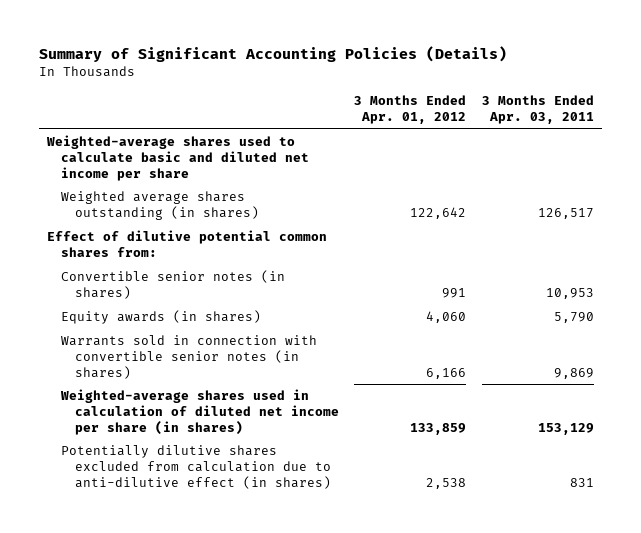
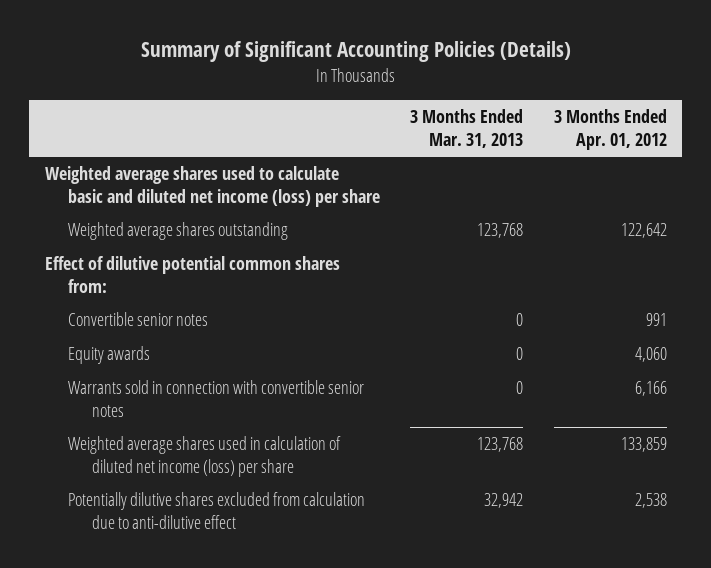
[481,95,594,125] 3 Months Ended Apr. 03, 2011 -> none
none -> [410,108,524,148] 3 Months Ended Mar. 31, 2013
[45,135,309,182] Weighted-average shares used to calculate basic and diluted net income per share -> [44,166,381,208] Weighted average shares used to calculate basic and diluted net income (loss) per share
[60,191,259,221] Weighted average shares outstanding (in shares) -> [68,222,289,241] Weighted average shares outstanding
[60,270,285,300] Convertible senior notes (in shares) -> [68,312,209,327] Convertible senior notes
[60,310,261,325] Equity awards (in shares) -> [68,346,151,365] Equity awards
[60,335,317,380] Warrants sold in connection with convertible senior notes (in shares) -> [68,380,365,418] Warrants sold in connection with convertible senior notes
[59,389,339,436] Weighted-average shares used in calculation of diluted net income per share (in shares) -> [68,436,342,478] Weighted average shares used in calculation of diluted net income (loss) per share
[60,445,331,490] Potentially dilutive shares excluded from calculation due to anti-dilutive effect (in shares) -> [68,492,366,530] Potentially dilutive shares excluded from calculation due to anti-dilutive effect

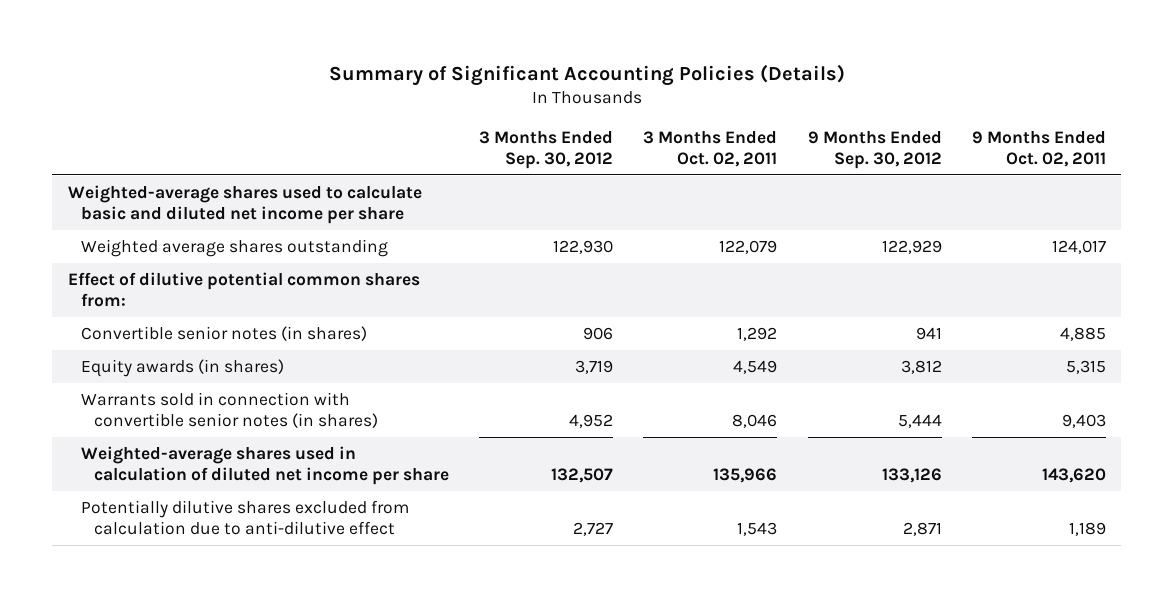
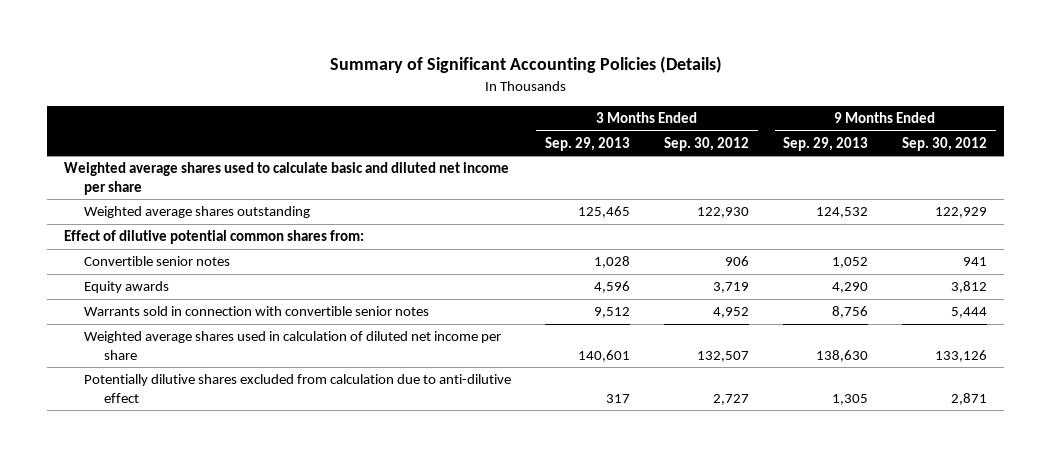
[643,130,778,167] 3 Months Ended Oct. 02, 2011 -> none
[971,130,1106,167] 9 Months Ended Oct. 02, 2011 -> none
none -> [544,136,630,151] Sep. 29, 2013
none -> [783,136,869,151] Sep. 29, 2013
[67,184,422,225] Weighted-average shares used to calculate basic and diluted net income per share -> [63,162,509,195] Weighted average shares used to calculate basic and diluted net income per share
[80,325,367,341] Convertible senior notes (in shares) -> [83,256,230,267] Convertible senior notes
[80,358,284,377] Equity awards (in shares) -> [83,281,169,294] Equity awards
[80,391,378,429] Warrants sold in connection with convertible senior notes (in shares) -> [83,306,429,317] Warrants sold in connection with convertible senior notes
[80,445,449,486] Weighted-average shares used in calculation of diluted net income per share -> [83,331,501,360] Weighted average shares used in calculation of diluted net income per share

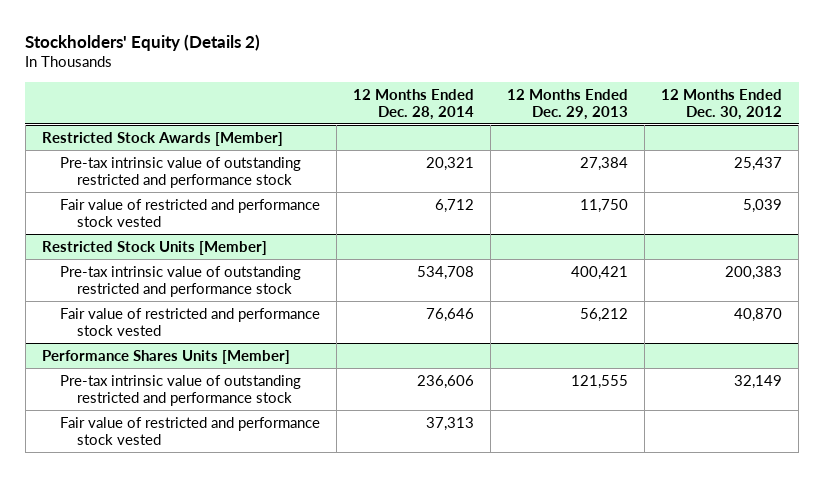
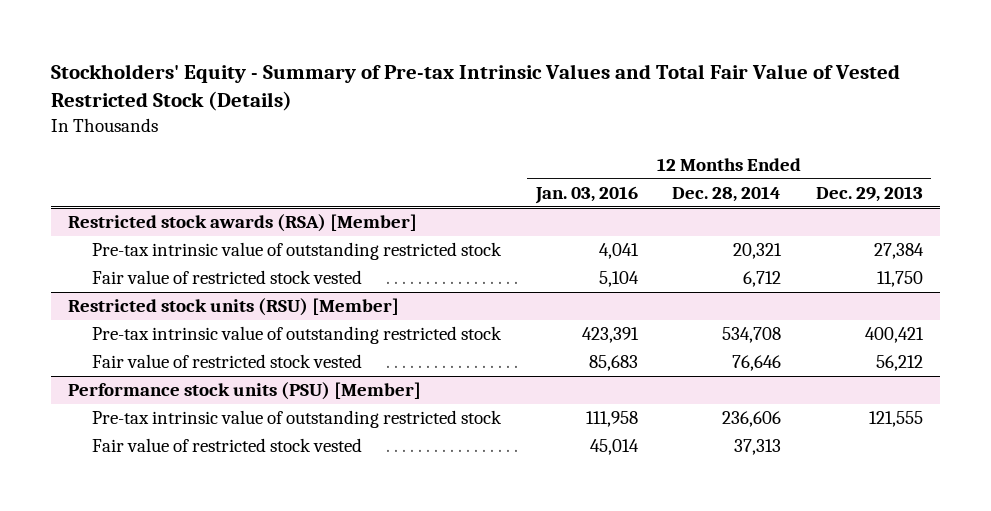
[25,33,261,51] Stockholders' Equity (Details 2) -> [50,64,900,112] Stockholders' Equity - Summary of Pre-tax Intrinsic Values and Total Fair Value of Vested Restricted Stock (Details)
[661,88,783,120] 12 Months Ended Dec. 30, 2012 -> none
none -> [534,185,638,204] Jan. 03, 2016
[41,131,283,146] Restricted Stock Awards [Member] -> [67,214,417,233] Restricted stock awards (RSA) [Member]
[59,156,301,188] Pre-tax intrinsic value of outstanding restricted and performance stock -> [92,242,503,261] Pre-tax intrinsic value of outstanding restricted stock
[59,198,320,227] Fair value of restricted and performance stock vested -> [92,270,363,285] Fair value of restricted stock vested
[41,240,267,255] Restricted Stock Units [Member] -> [67,298,399,317] Restricted stock units (RSU) [Member]
[59,265,301,297] Pre-tax intrinsic value of outstanding restricted and performance stock -> [92,326,503,345] Pre-tax intrinsic value of outstanding restricted stock
[59,307,320,336] Fair value of restricted and performance stock vested -> [92,354,363,369] Fair value of restricted stock vested
[41,349,290,364] Performance Shares Units [Member] -> [67,382,421,401] Performance stock units (PSU) [Member]
[59,374,301,406] Pre-tax intrinsic value of outstanding restricted and performance stock -> [92,410,503,429] Pre-tax intrinsic value of outstanding restricted stock
[59,416,320,445] Fair value of restricted and performance stock vested -> [92,438,363,453] Fair value of restricted stock vested

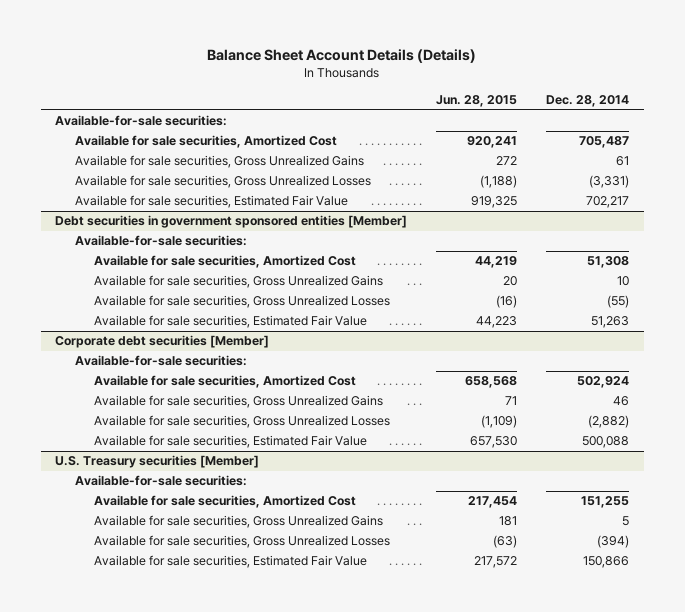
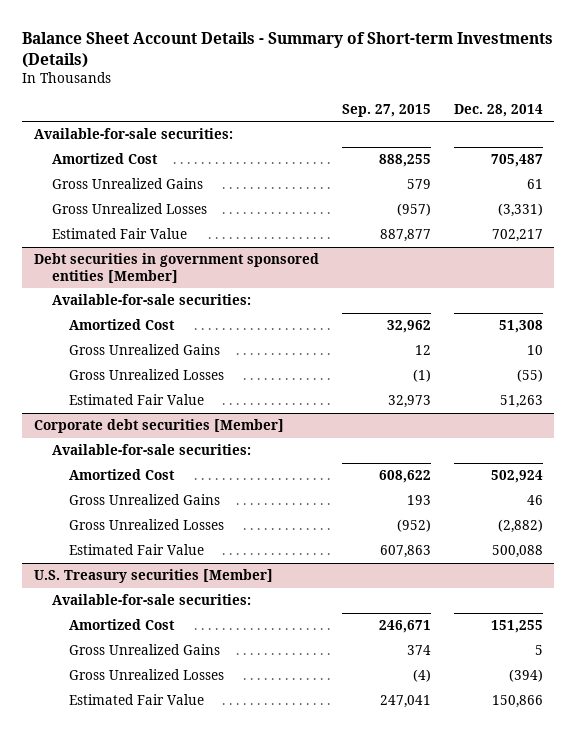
[207,49,477,64] Balance Sheet Account Details (Details) -> [22,31,554,68] Balance Sheet Account Details - Summary of Short-term Investments (Details)
[436,95,518,108] Jun. 28, 2015 -> none
none -> [341,103,431,117] Sep. 27, 2015
[74,135,337,149] Available for sale securities, Amortized Cost -> [51,153,158,165] Amortized Cost
[74,155,364,169] Available for sale securities, Gross Unrealized Gains -> [51,178,203,190] Gross Unrealized Gains
[74,175,371,189] Available for sale securities, Gross Unrealized Losses -> [51,203,207,215] Gross Unrealized Losses
[74,195,348,209] Available for sale securities, Estimated Fair Value -> [51,228,187,240] Estimated Fair Value
[94,255,357,269] Available for sale securities, Amortized Cost -> [69,319,176,331] Amortized Cost
[94,275,384,289] Available for sale securities, Gross Unrealized Gains -> [69,344,221,356] Gross Unrealized Gains
[94,295,391,309] Available for sale securities, Gross Unrealized Losses -> [69,369,225,381] Gross Unrealized Losses
[94,315,368,329] Available for sale securities, Estimated Fair Value -> [69,394,205,406] Estimated Fair Value
[94,375,357,389] Available for sale securities, Amortized Cost -> [69,469,176,481] Amortized Cost
[94,395,384,409] Available for sale securities, Gross Unrealized Gains -> [69,494,221,506] Gross Unrealized Gains
[94,415,391,429] Available for sale securities, Gross Unrealized Losses -> [69,519,225,531] Gross Unrealized Losses
[94,435,368,449] Available for sale securities, Estimated Fair Value -> [69,544,205,556] Estimated Fair Value
[94,495,357,509] Available for sale securities, Amortized Cost -> [69,619,176,631] Amortized Cost
[94,515,384,529] Available for sale securities, Gross Unrealized Gains -> [69,644,221,656] Gross Unrealized Gains
[94,535,391,549] Available for sale securities, Gross Unrealized Losses -> [69,669,225,681] Gross Unrealized Losses
[94,555,368,569] Available for sale securities, Estimated Fair Value -> [69,694,205,706] Estimated Fair Value

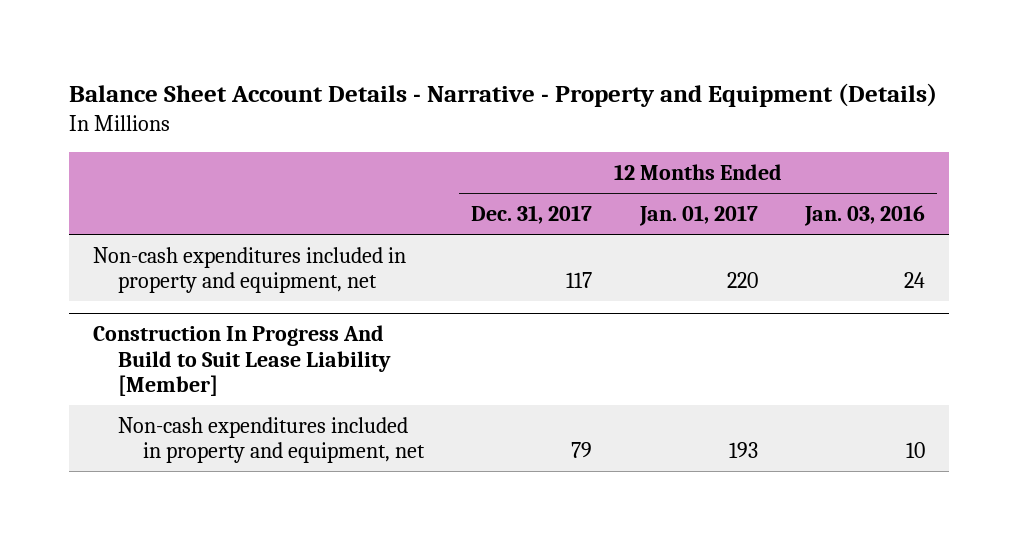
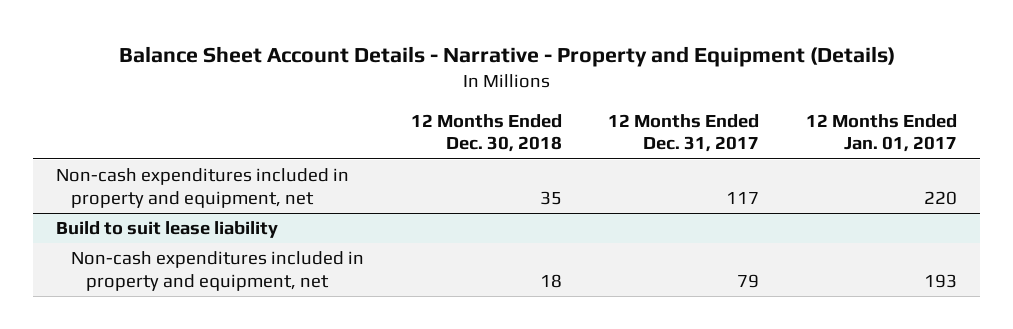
[803,204,925,226] Jan. 03, 2016 -> none
none -> [410,113,562,153] 12 Months Ended Dec. 30, 2018
[92,325,391,396] Construction In Progress And Build to Suit Lease Liability [Member] -> [56,221,279,239] Build to suit lease liability

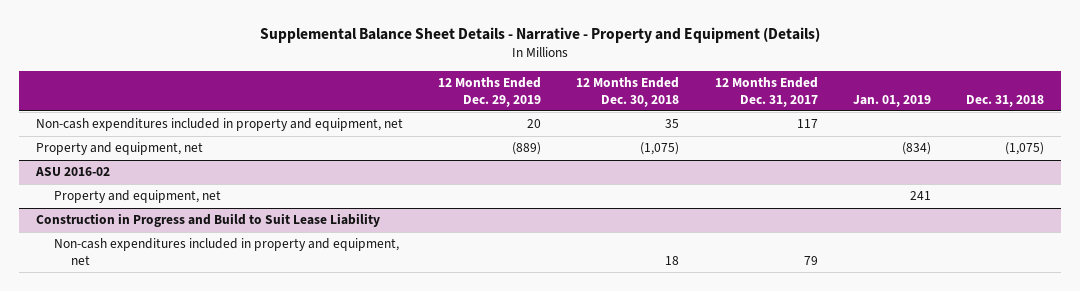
[118,45,895,67] Balance Sheet Account Details - Narrative - Property and Equipment (Details) -> [259,27,820,44] Supplemental Balance Sheet Details - Narrative - Property and Equipment (Details)
[805,113,957,153] 12 Months Ended Jan. 01, 2017 -> none
none -> [438,76,542,107] 12 Months Ended Dec. 29, 2019
none -> [852,94,931,107] Jan. 01, 2019
none -> [965,94,1044,107] Dec. 31, 2018
none -> [36,142,204,156] Property and equipment, net
none -> [35,167,111,177] ASU 2016-02
none -> [53,190,221,204] Property and equipment, net
[56,221,279,239] Build to suit lease liability -> [36,213,381,228] Construction in Progress and Build to Suit Lease Liability

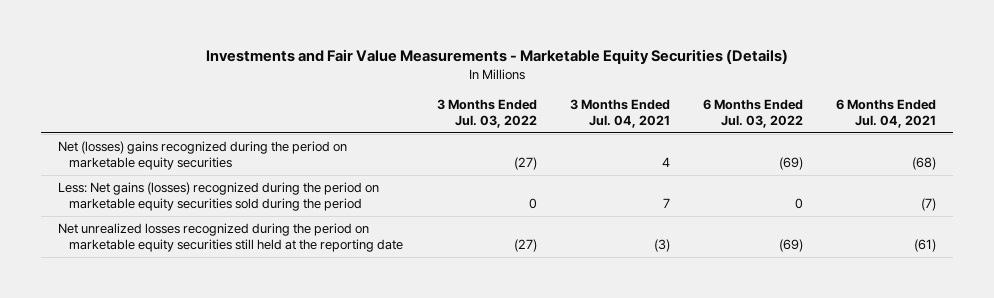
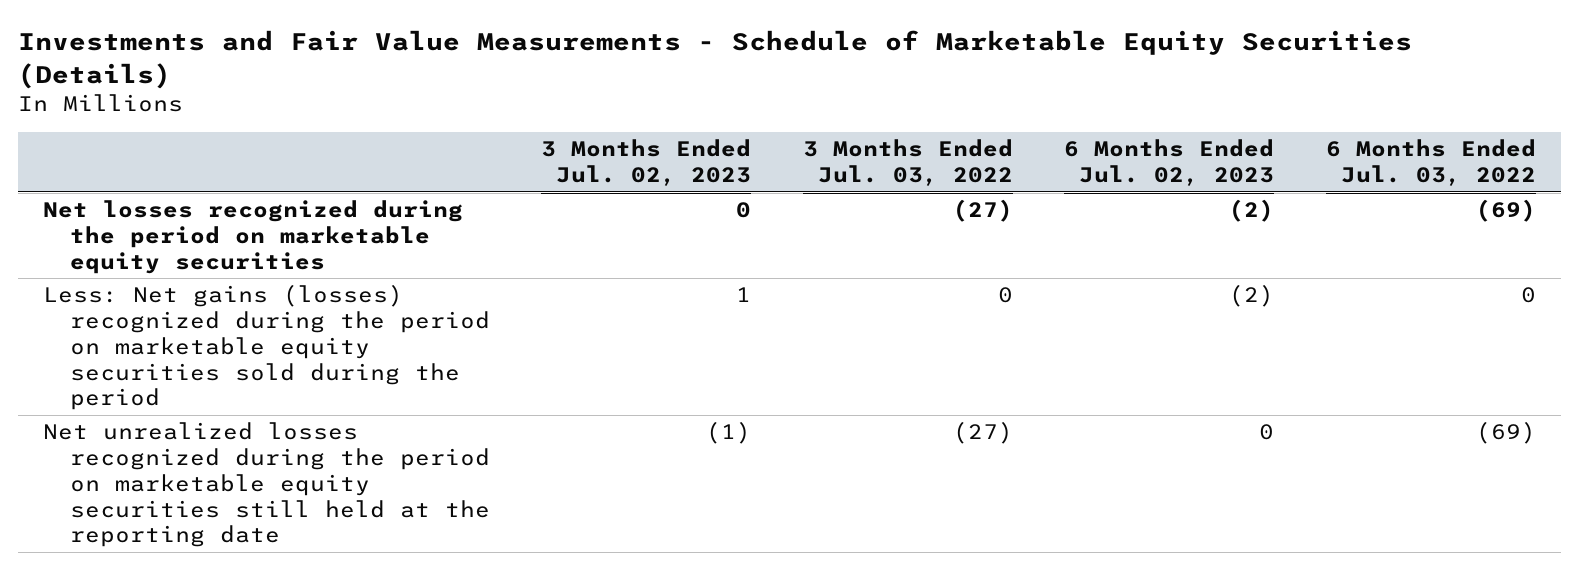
[206,49,789,65] Investments and Fair Value Measurements - Marketable Equity Securities (Details) -> [17,30,1412,89] Investments and Fair Value Measurements - Schedule of Marketable Equity Securities (Details)
[569,98,670,128] 3 Months Ended Jul. 04, 2021 -> none
[836,98,937,128] 6 Months Ended Jul. 04, 2021 -> none
none -> [541,139,752,186] 3 Months Ended Jul. 02, 2023
none -> [1064,139,1275,186] 6 Months Ended Jul. 02, 2023
[57,141,347,171] Net (losses) gains recognized during the period on marketable equity securities -> [43,200,464,274] Net losses recognized during the period on marketable equity securities

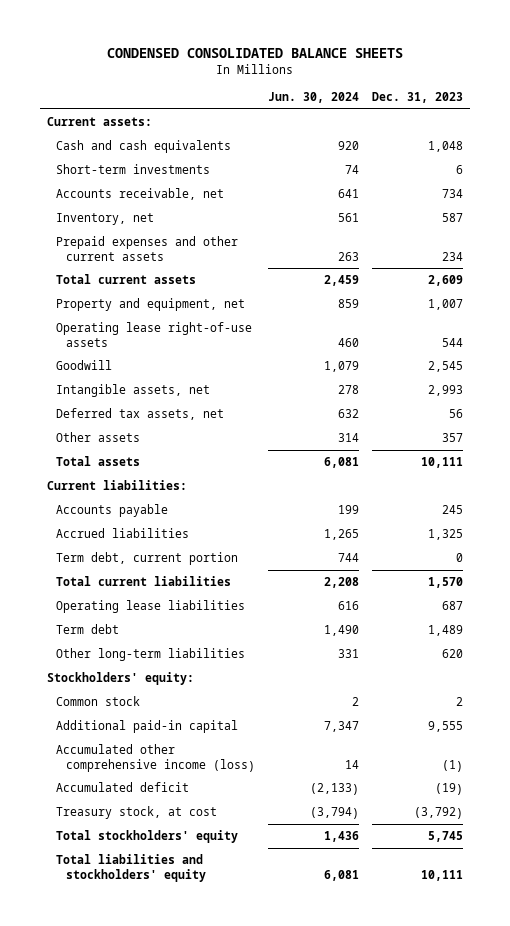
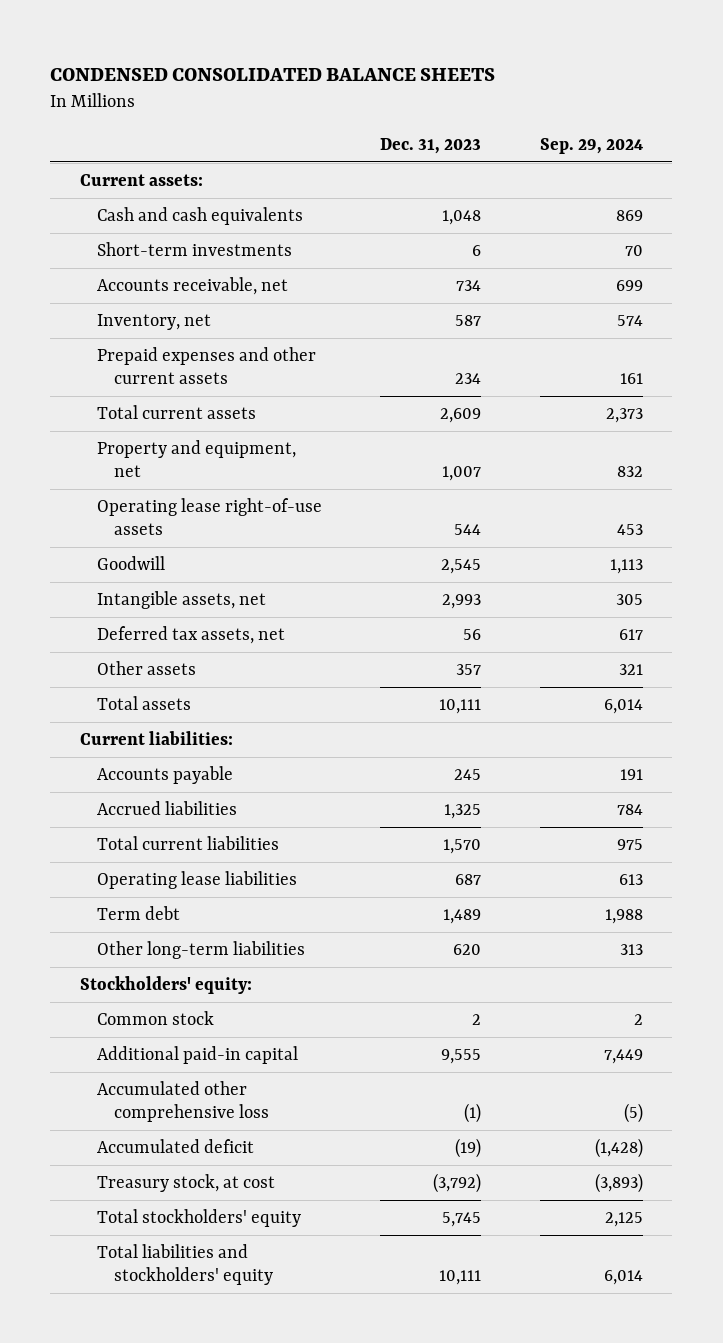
[268,92,360,104] Jun. 30, 2024 -> none
none -> [539,137,643,154] Sep. 29, 2024
[56,551,239,565] Term debt, current portion -> none
[56,743,256,772] Accumulated other comprehensive income (loss) -> [96,1080,269,1123] Accumulated other comprehensive loss

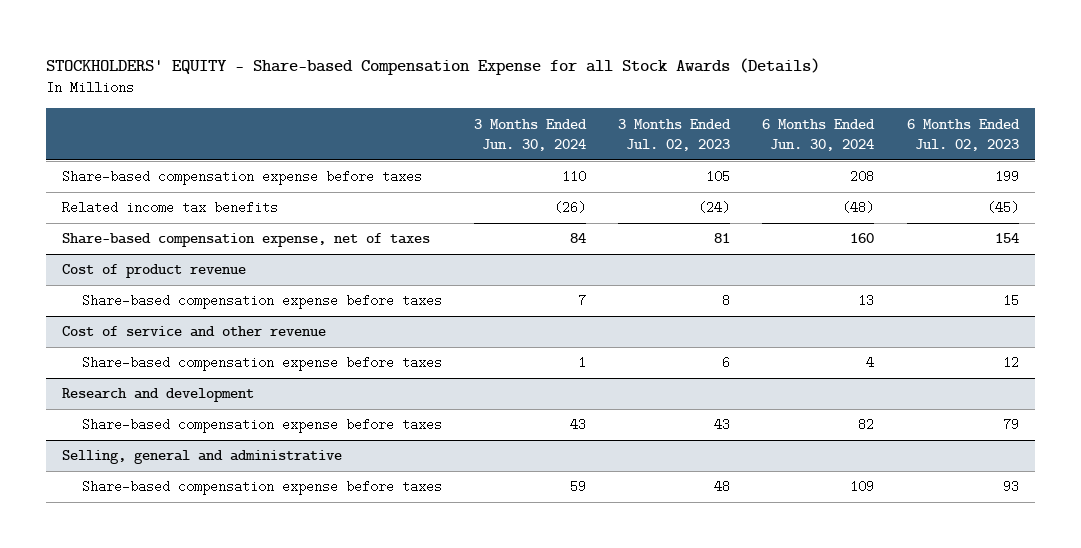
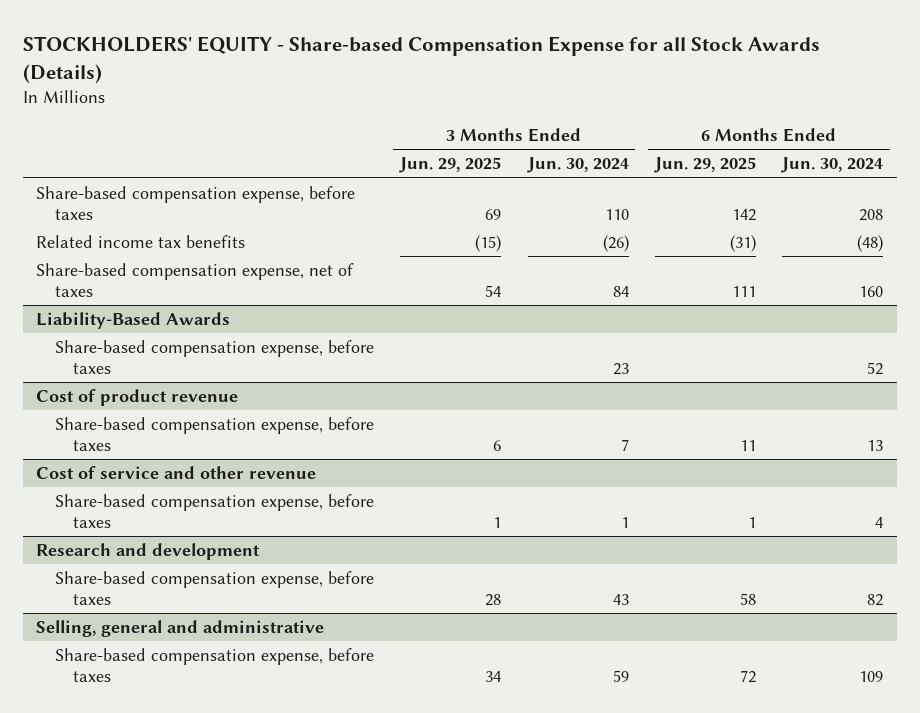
[618,118,732,152] 3 Months Ended Jul. 02, 2023 -> none
[906,118,1020,152] 6 Months Ended Jul. 02, 2023 -> none
none -> [399,157,502,174] Jun. 29, 2025
none -> [654,157,757,174] Jun. 29, 2025
[62,170,423,186] Share-based compensation expense before taxes -> [36,185,356,221] Share-based compensation expense, before taxes
none -> [36,311,231,329] Liability-Based Awards
none -> [54,339,374,375] Share-based compensation expense, before taxes
[81,294,442,310] Share-based compensation expense before taxes -> [54,416,374,452] Share-based compensation expense, before taxes
[81,356,442,372] Share-based compensation expense before taxes -> [54,493,374,529] Share-based compensation expense, before taxes
[81,418,442,434] Share-based compensation expense before taxes -> [54,570,374,606] Share-based compensation expense, before taxes
[81,480,442,496] Share-based compensation expense before taxes -> [54,647,374,683] Share-based compensation expense, before taxes

